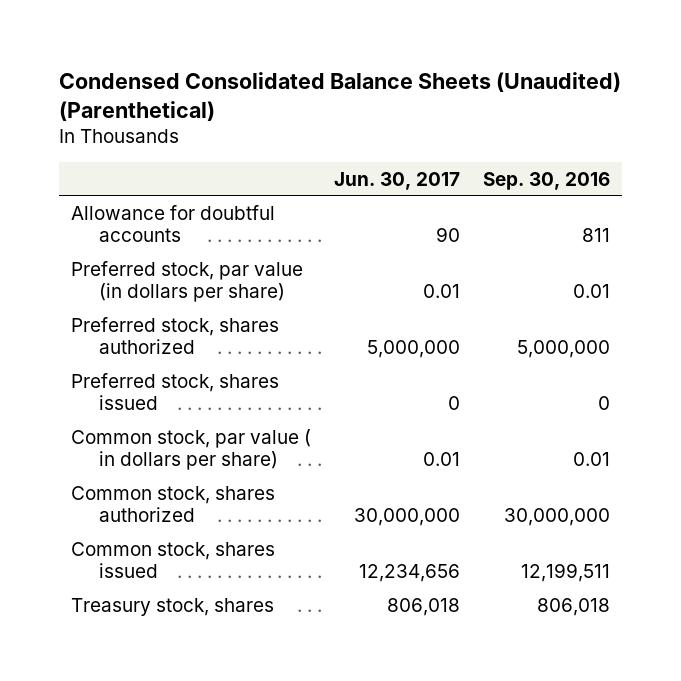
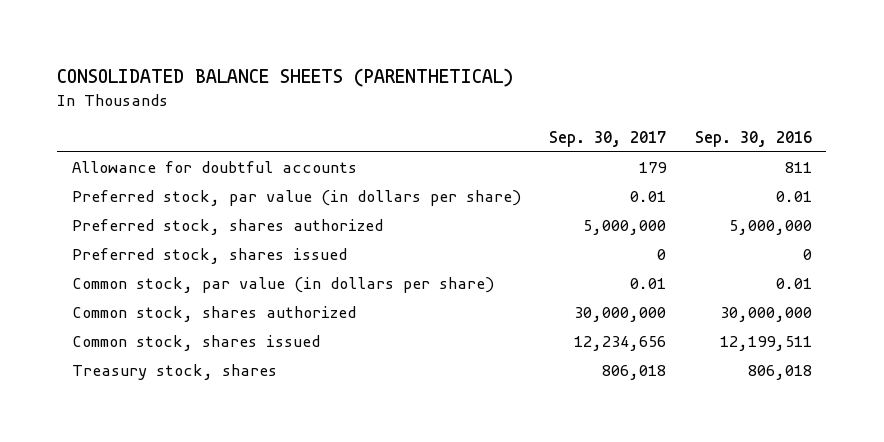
[59,71,622,121] Condensed Consolidated Balance Sheets (Unaudited) (Parenthetical) -> [57,68,514,88] CONSOLIDATED BALANCE SHEETS (PARENTHETICAL)
[334,171,461,190] Jun. 30, 2017 -> none
none -> [549,130,667,147] Sep. 30, 2017
[70,428,311,471] Common stock, par value ( in dollars per share) -> [71,277,494,294] Common stock, par value (in dollars per share)

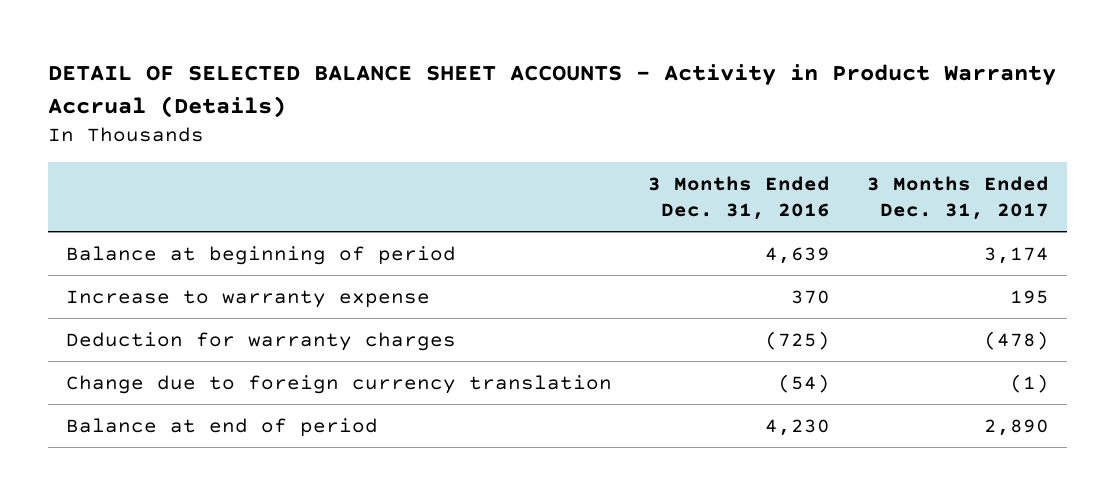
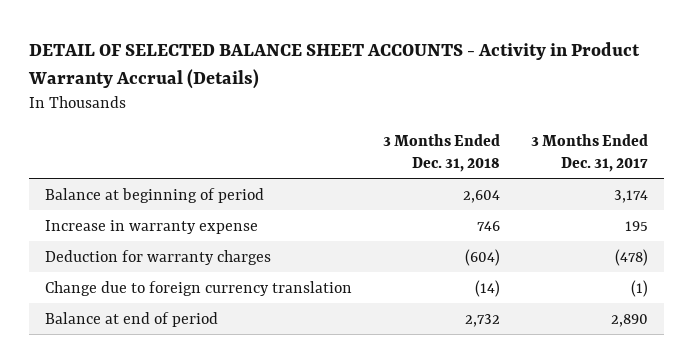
[648,175,831,221] 3 Months Ended Dec. 31, 2016 -> none
none -> [382,134,500,172] 3 Months Ended Dec. 31, 2018
[65,289,430,308] Increase to warranty expense -> [44,219,258,234] Increase in warranty expense

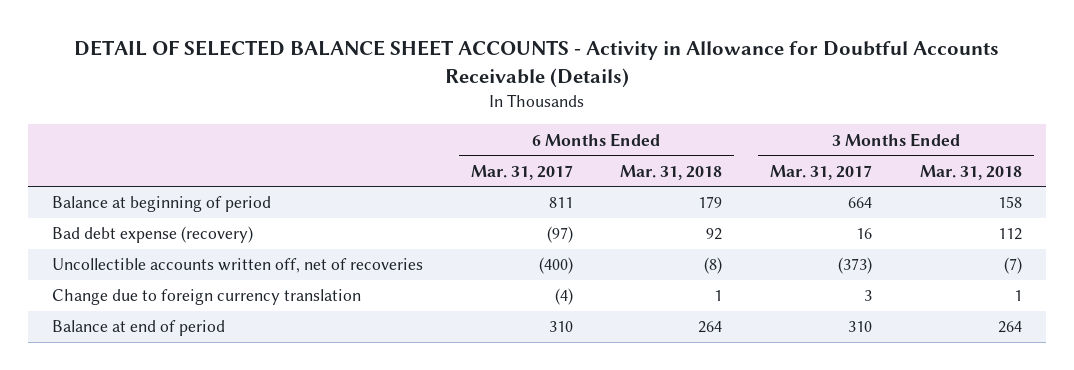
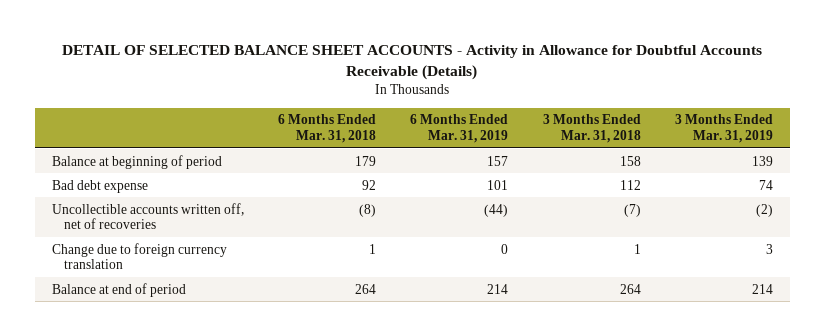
[470,164,573,180] Mar. 31, 2017 -> none
[770,164,873,180] Mar. 31, 2017 -> none
none -> [410,114,509,143] 6 Months Ended Mar. 31, 2019
none -> [674,114,773,143] 3 Months Ended Mar. 31, 2019
[51,226,253,244] Bad debt expense (recovery) -> [51,179,148,193] Bad debt expense

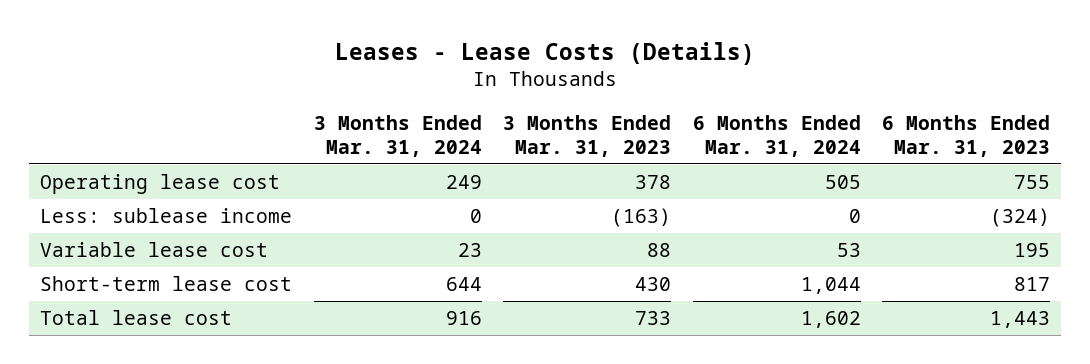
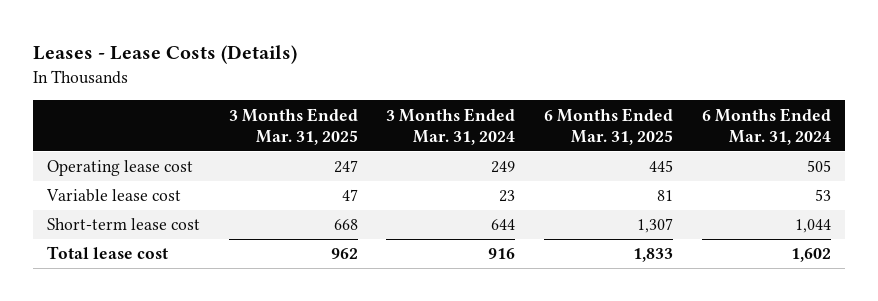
[503,115,672,157] 3 Months Ended Mar. 31, 2023 -> none
[882,115,1051,157] 6 Months Ended Mar. 31, 2023 -> none
none -> [228,107,358,145] 3 Months Ended Mar. 31, 2025
none -> [544,107,674,145] 6 Months Ended Mar. 31, 2025
[39,208,292,224] Less: sublease income -> none

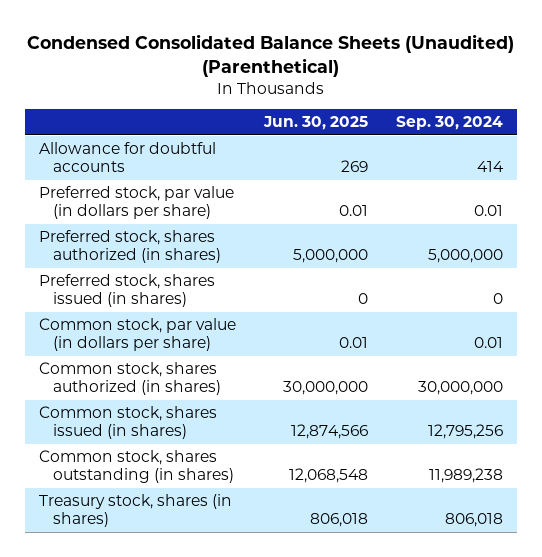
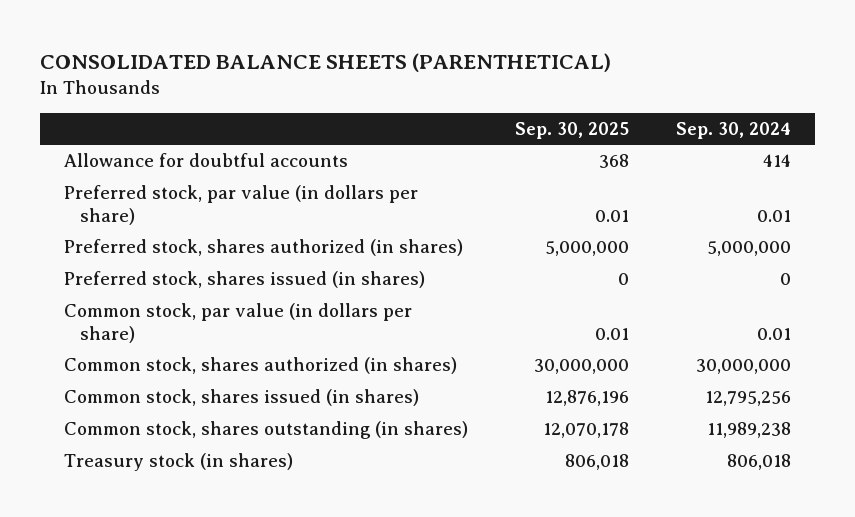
[27,34,515,77] Condensed Consolidated Balance Sheets (Unaudited) (Parenthetical) -> [40,53,612,73] CONSOLIDATED BALANCE SHEETS (PARENTHETICAL)
[263,116,369,131] Jun. 30, 2025 -> none
none -> [514,121,629,139] Sep. 30, 2025
[39,494,233,528] Treasury stock, shares (in shares) -> [63,453,293,472] Treasury stock (in shares)

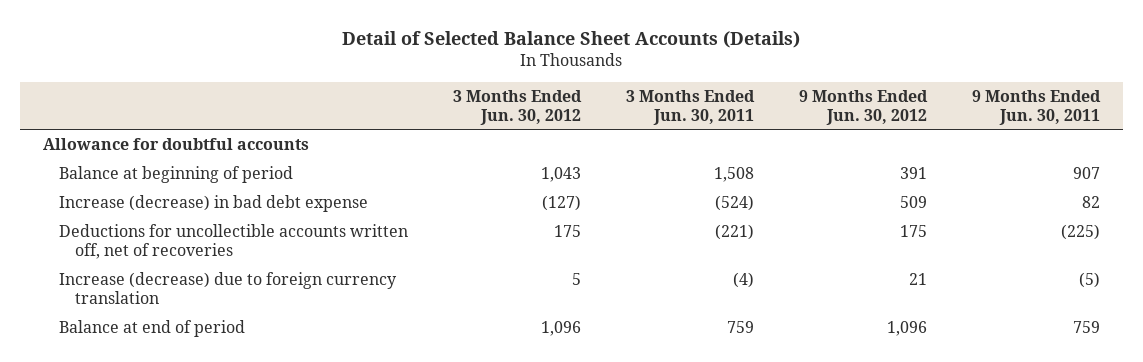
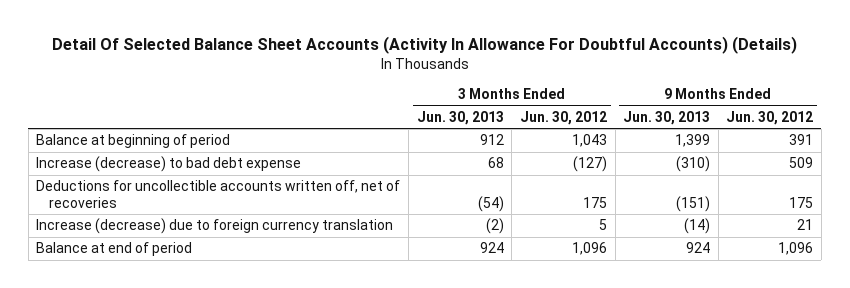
[342,30,801,48] Detail of Selected Balance Sheet Accounts (Details) -> [51,35,797,54] Detail Of Selected Balance Sheet Accounts (Activity In Allowance For Doubtful Accounts) (Details)
[626,89,756,125] 3 Months Ended Jun. 30, 2011 -> none
[972,89,1102,125] 9 Months Ended Jun. 30, 2011 -> none
none -> [416,110,504,125] Jun. 30, 2013
none -> [623,110,711,125] Jun. 30, 2013
[42,138,309,151] Allowance for doubtful accounts -> none
[58,195,368,213] Increase (decrease) in bad debt expense -> [36,156,302,173] Increase (decrease) to bad debt expense

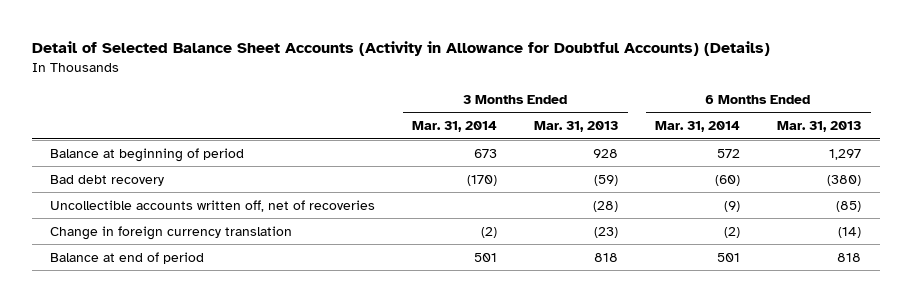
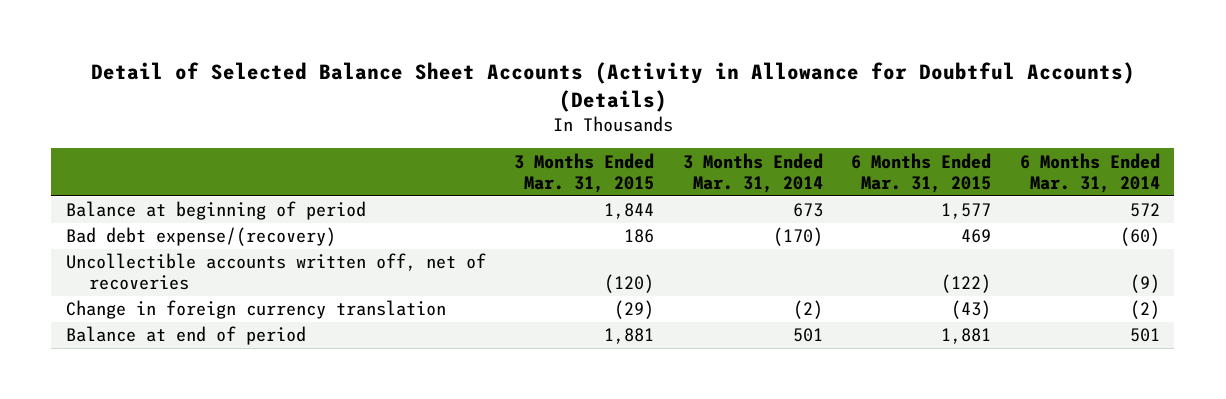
[534,121,619,133] Mar. 31, 2013 -> none
[777,121,862,133] Mar. 31, 2013 -> none
none -> [514,152,655,193] 3 Months Ended Mar. 31, 2015
none -> [851,152,992,193] 6 Months Ended Mar. 31, 2015
[50,174,165,186] Bad debt recovery -> [65,227,336,247] Bad debt expense/(recovery)

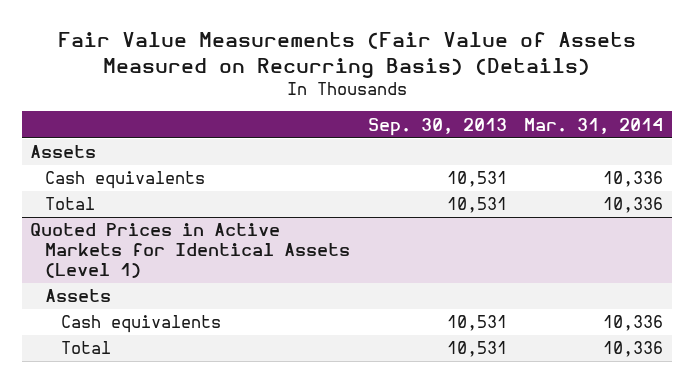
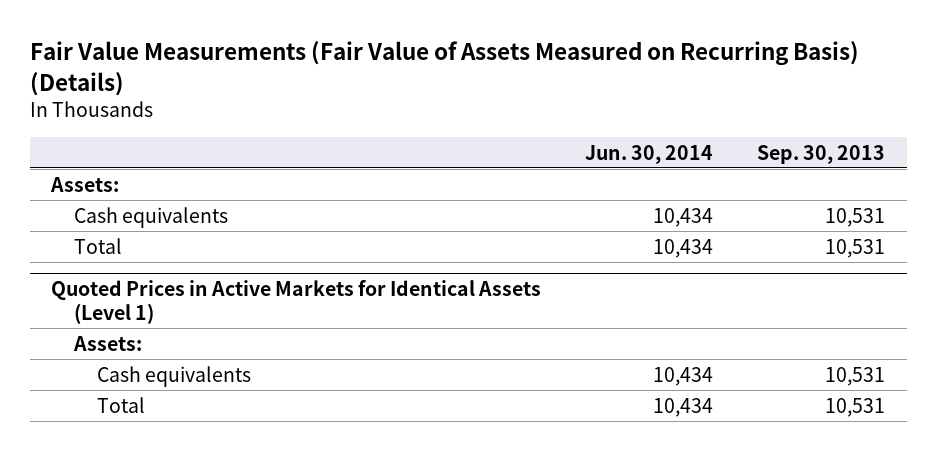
[524,117,664,134] Mar. 31, 2014 -> none
none -> [585,144,714,164] Jun. 30, 2014
[30,145,97,159] Assets -> [50,176,120,192] Assets:
[45,289,112,303] Assets -> [73,335,143,351] Assets:

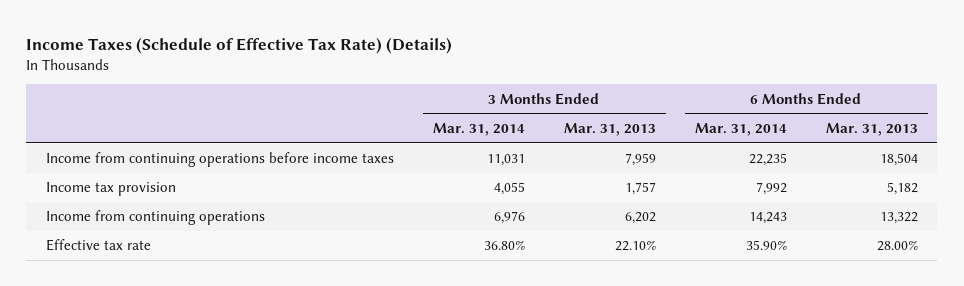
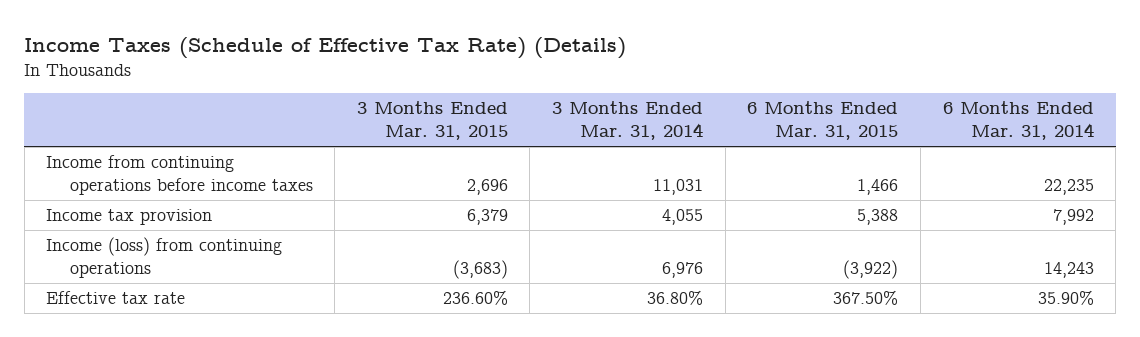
[563,122,656,136] Mar. 31, 2013 -> none
[825,122,918,136] Mar. 31, 2013 -> none
none -> [356,101,508,141] 3 Months Ended Mar. 31, 2015
none -> [747,101,899,141] 6 Months Ended Mar. 31, 2015
[45,210,265,226] Income from continuing operations -> [46,237,283,279] Income (loss) from continuing operations

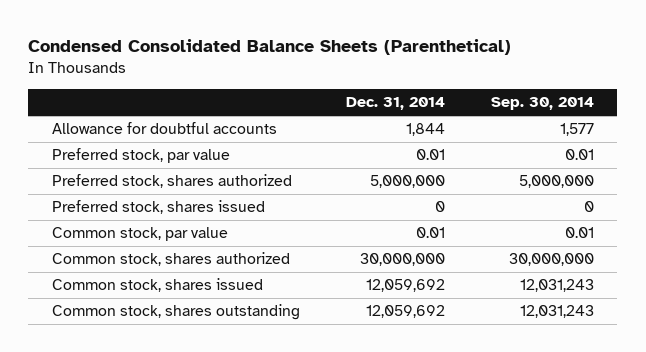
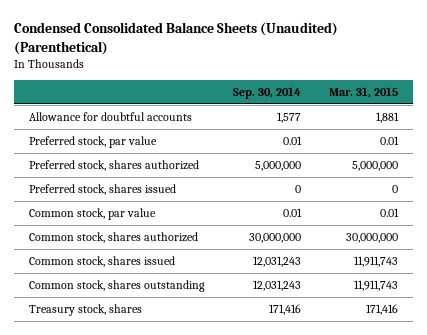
[28,39,512,56] Condensed Consolidated Balance Sheets (Parenthetical) -> [14,22,339,55] Condensed Consolidated Balance Sheets (Unaudited) (Parenthetical)
[345,97,445,111] Dec. 31, 2014 -> none
none -> [329,86,399,98] Mar. 31, 2015
none -> [28,304,142,317] Treasury stock, shares

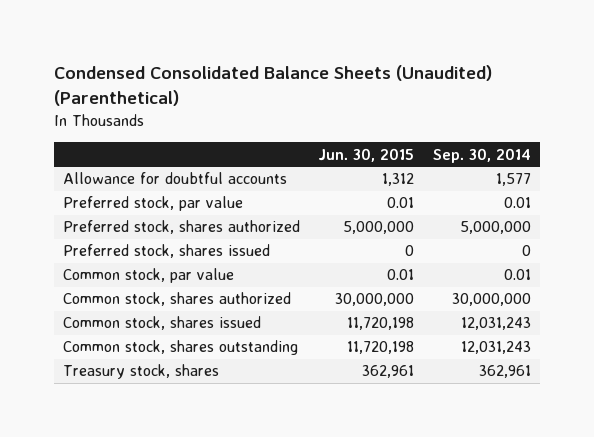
[329,86,399,98] Mar. 31, 2015 -> none
none -> [318,147,415,162] Jun. 30, 2015
[269,304,302,316] 171,416 -> [478,365,531,379] 362,961

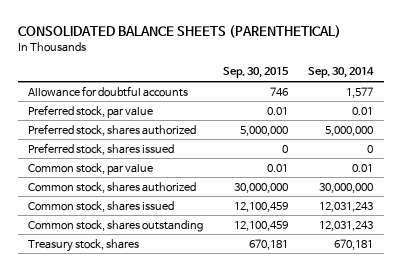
[54,65,493,107] Condensed Consolidated Balance Sheets (Unaudited) (Parenthetical) -> [18,24,342,38] CONSOLIDATED BALANCE SHEETS (PARENTHETICAL)
[318,147,415,162] Jun. 30, 2015 -> none
none -> [223,67,290,79] Sep. 30, 2015
[478,365,531,379] 362,961 -> [334,238,374,250] 670,181

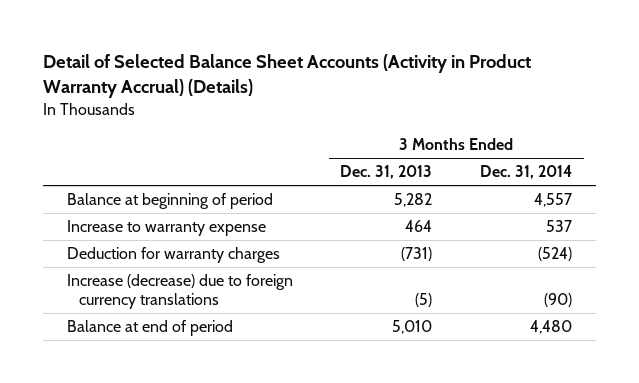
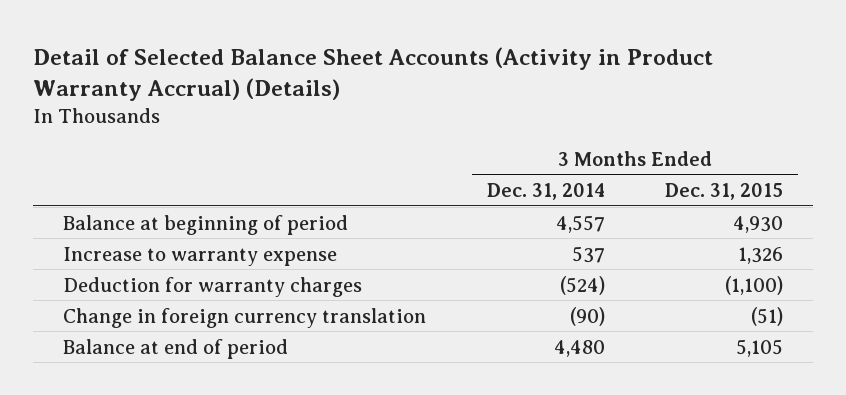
[340,165,433,180] Dec. 31, 2013 -> none
none -> [664,183,783,201] Dec. 31, 2015
[66,274,293,310] Increase (decrease) due to foreign currency translations -> none
none -> [63,307,427,328] Change in foreign currency translation

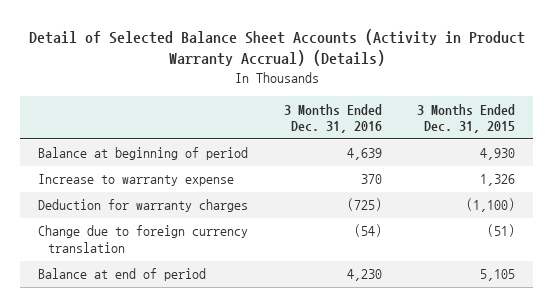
[486,183,605,201] Dec. 31, 2014 -> none
none -> [283,103,382,134] 3 Months Ended Dec. 31, 2016
[63,307,427,328] Change in foreign currency translation -> [37,225,248,254] Change due to foreign currency translation

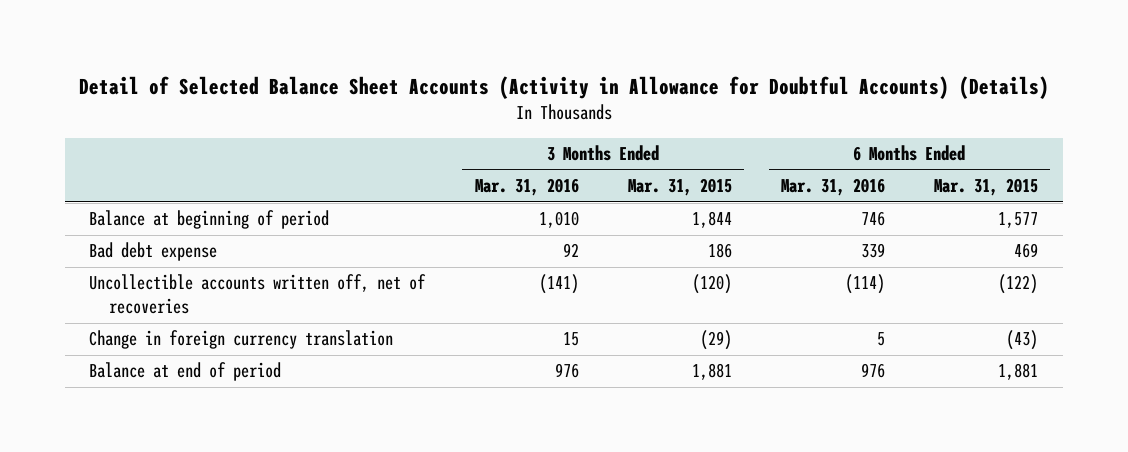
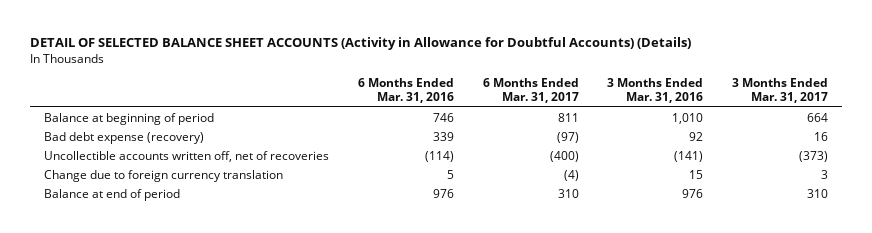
[78,75,1049,99] Detail of Selected Balance Sheet Accounts (Activity in Allowance for Doubtful Accounts) (Details) -> [29,37,691,51] DETAIL OF SELECTED BALANCE SHEET ACCOUNTS (Activity in Allowance for Doubtful Accounts) (Details)
[627,178,732,197] Mar. 31, 2015 -> none
[934,178,1039,197] Mar. 31, 2015 -> none
none -> [482,78,579,104] 6 Months Ended Mar. 31, 2017
none -> [732,78,829,104] 3 Months Ended Mar. 31, 2017
[89,242,218,262] Bad debt expense -> [44,131,205,144] Bad debt expense (recovery)
[89,330,394,350] Change in foreign currency translation -> [44,169,284,182] Change due to foreign currency translation

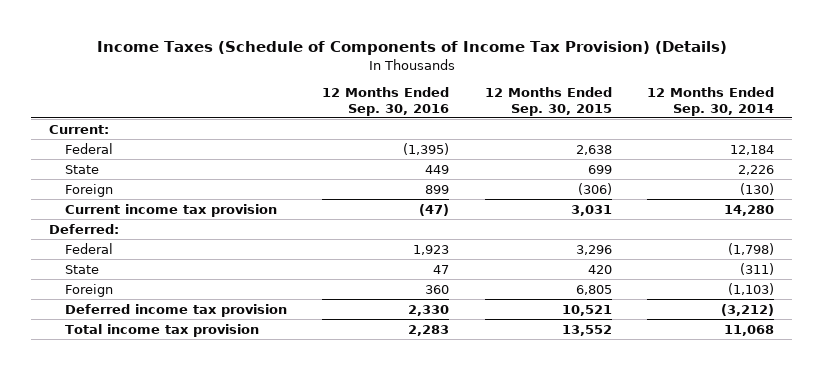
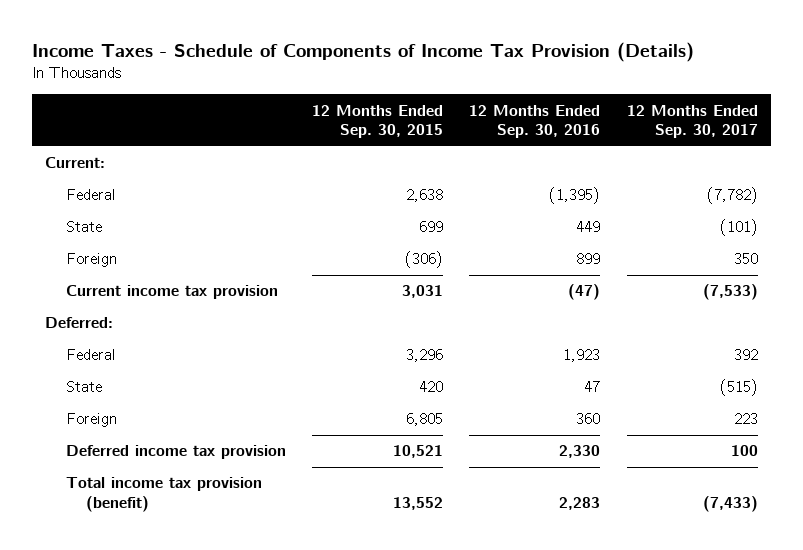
[96,40,727,55] Income Taxes (Schedule of Components of Income Tax Provision) (Details) -> [32,41,695,62] Income Taxes - Schedule of Components of Income Tax Provision (Details)
[647,87,775,116] 12 Months Ended Sep. 30, 2014 -> none
none -> [626,104,758,139] 12 Months Ended Sep. 30, 2017
[64,323,259,337] Total income tax provision -> [65,477,262,513] Total income tax provision (benefit)

